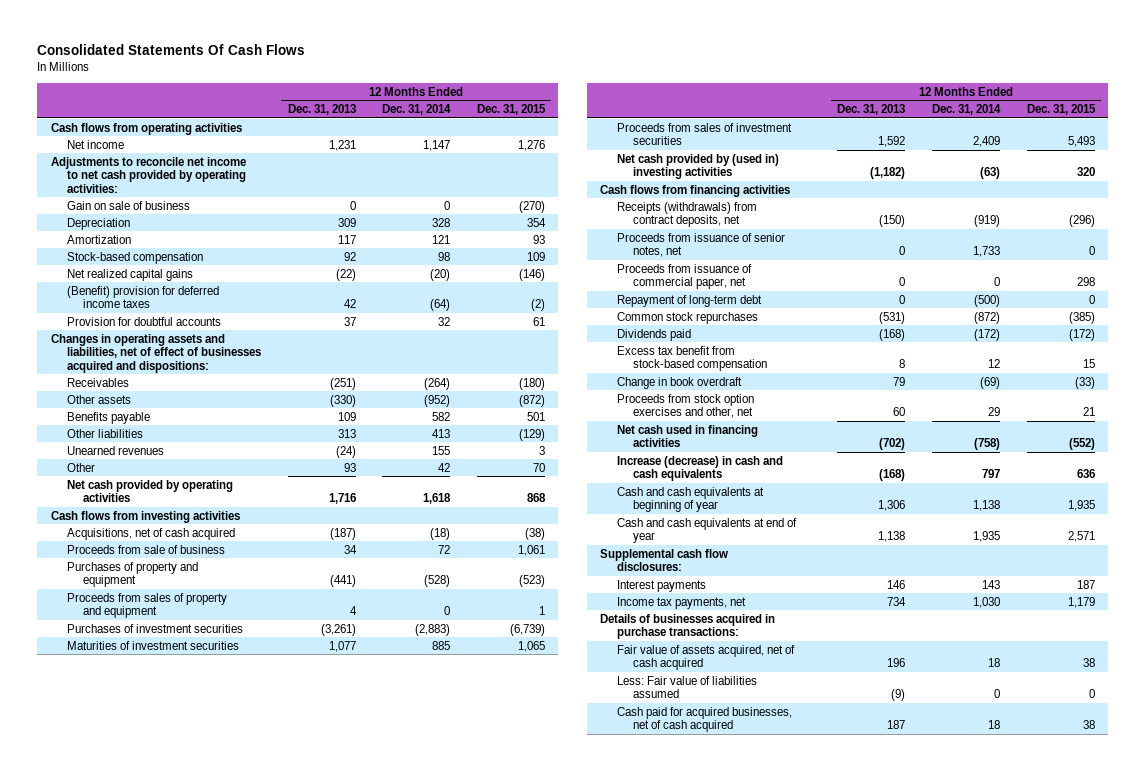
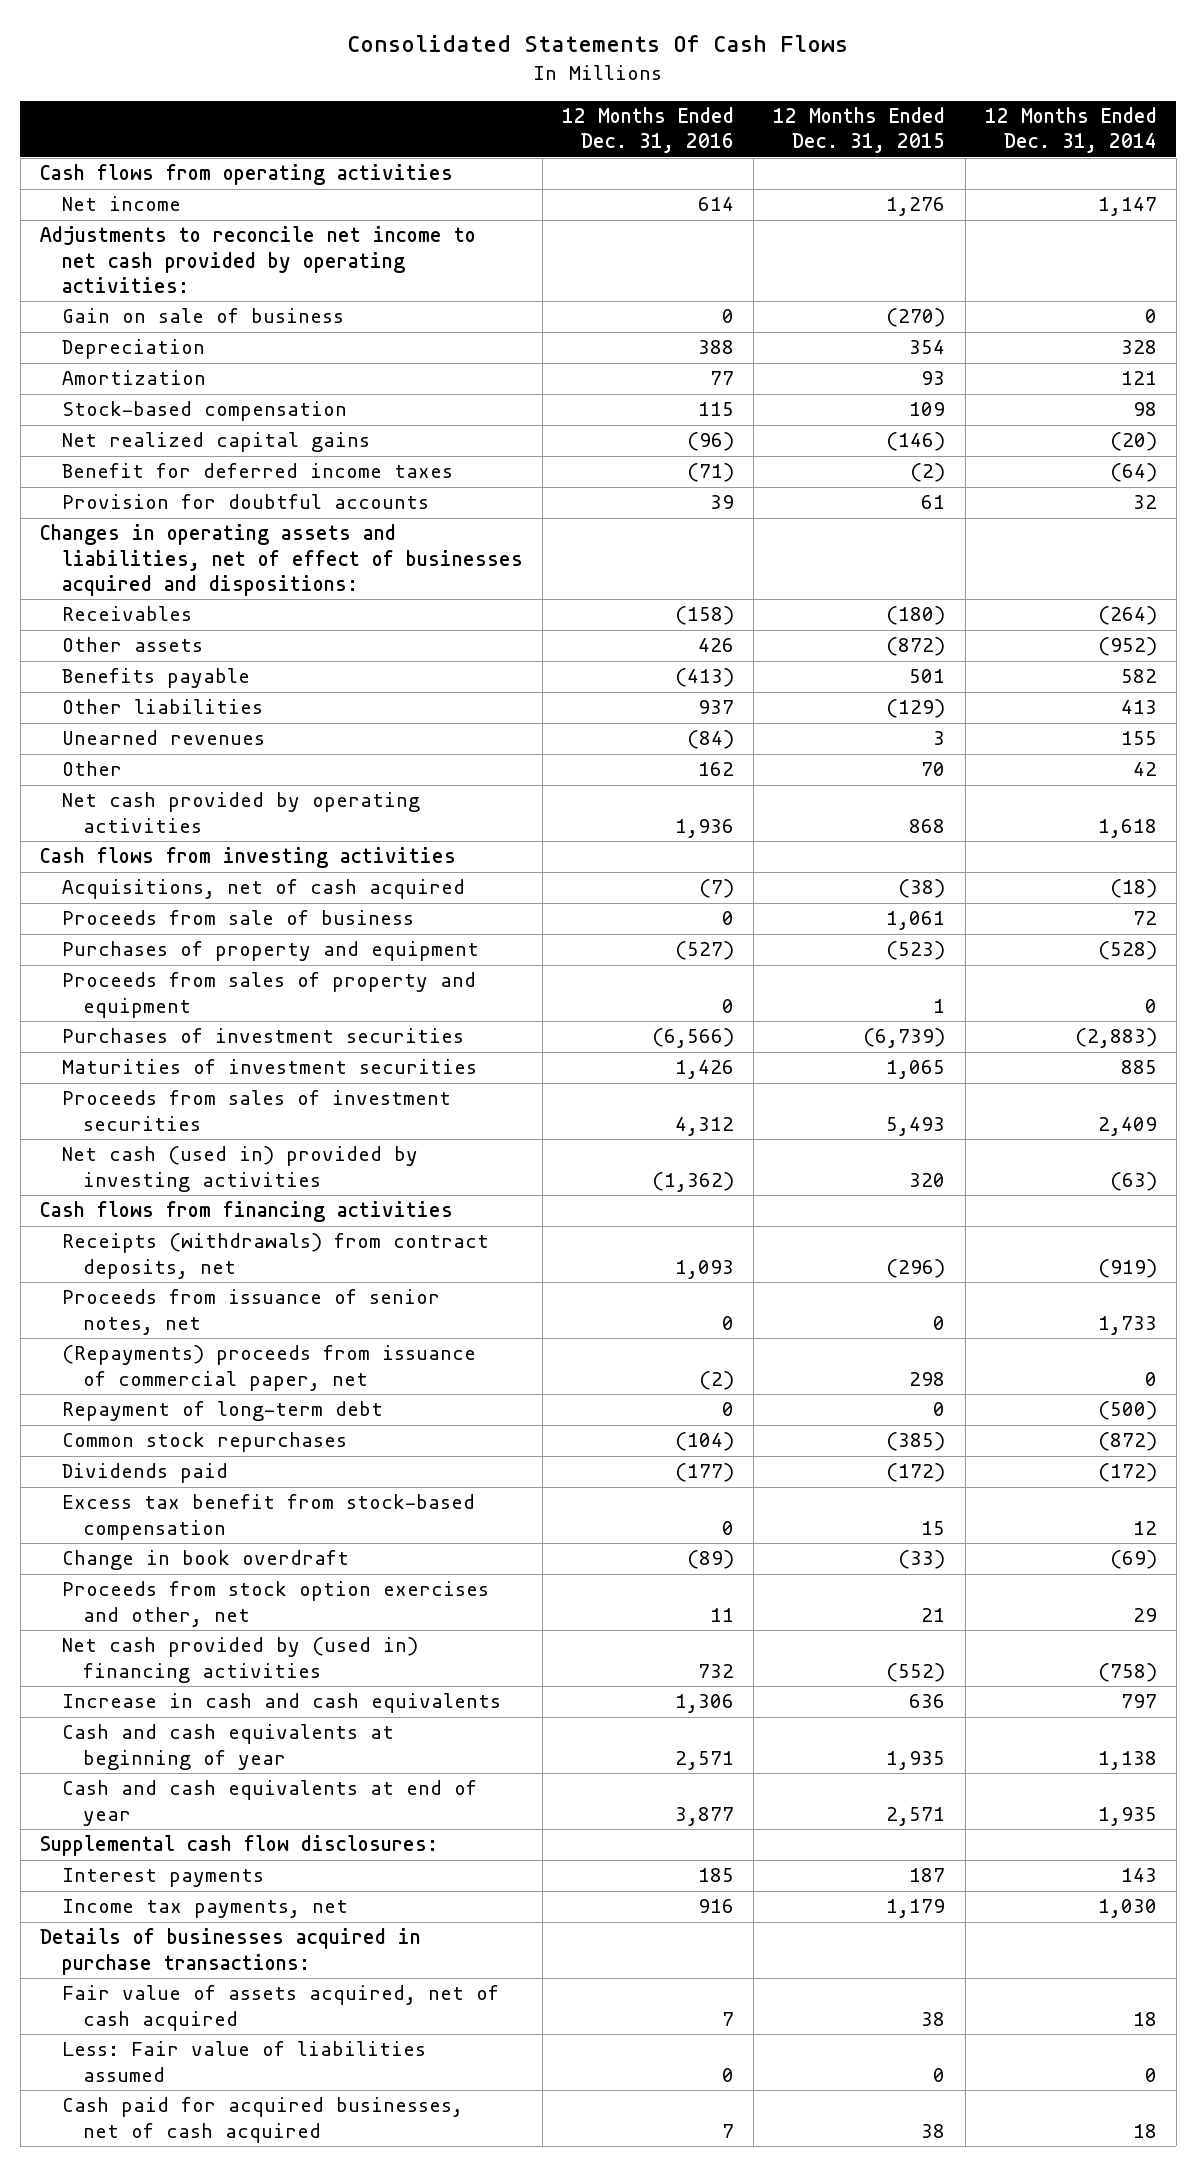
[287,104,356,116] Dec. 31, 2013 -> none
none -> [562,107,735,154] 12 Months Ended Dec. 31, 2016
[67,285,220,309] (Benefit) provision for deferred income taxes -> [61,463,453,479] Benefit for deferred income taxes
[616,153,779,180] Net cash provided by (used in) investing activities -> [61,1146,418,1192] Net cash (used in) provided by investing activities
[616,263,752,290] Proceeds from issuance of commercial paper, net -> [61,1345,476,1391] (Repayments) proceeds from issuance of commercial paper, net
[616,424,758,448] Net cash used in financing activities -> [61,1637,418,1683] Net cash provided by (used in) financing activities
[616,455,783,482] Increase (decrease) in cash and cash equivalents -> [61,1693,501,1714] Increase in cash and cash equivalents

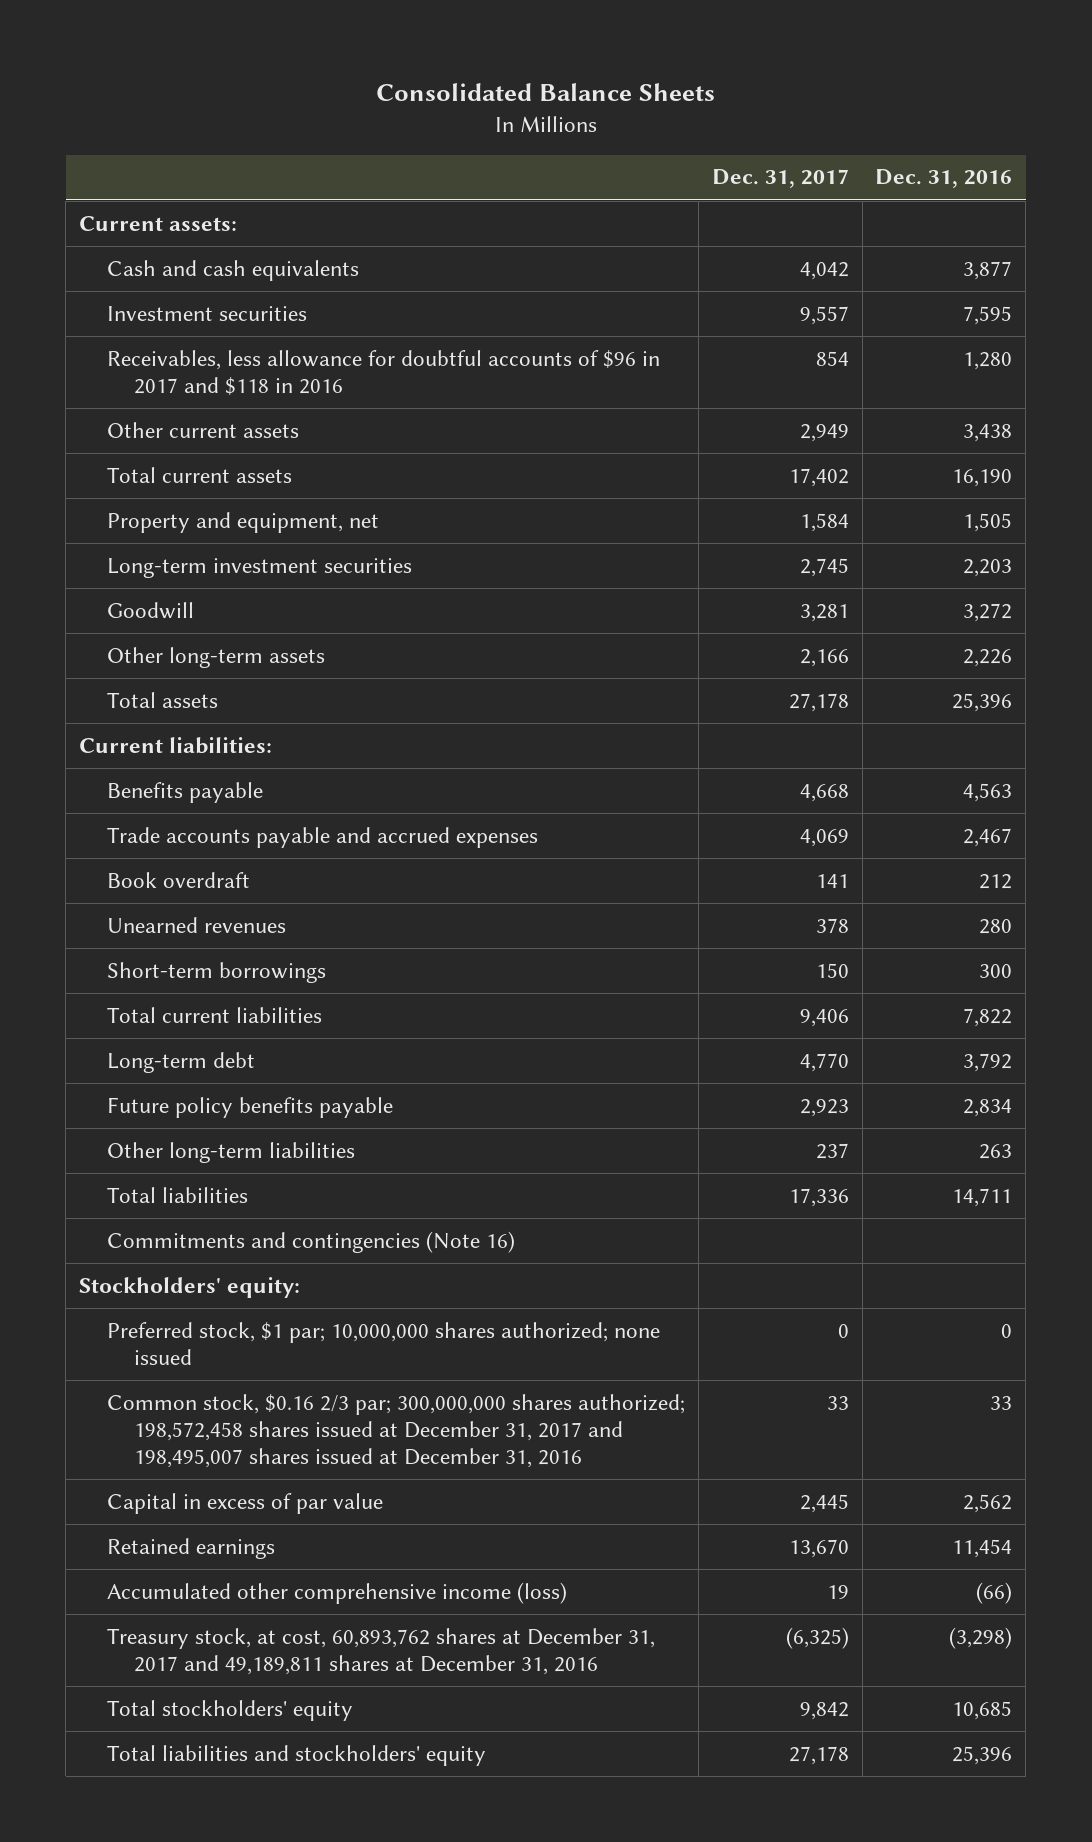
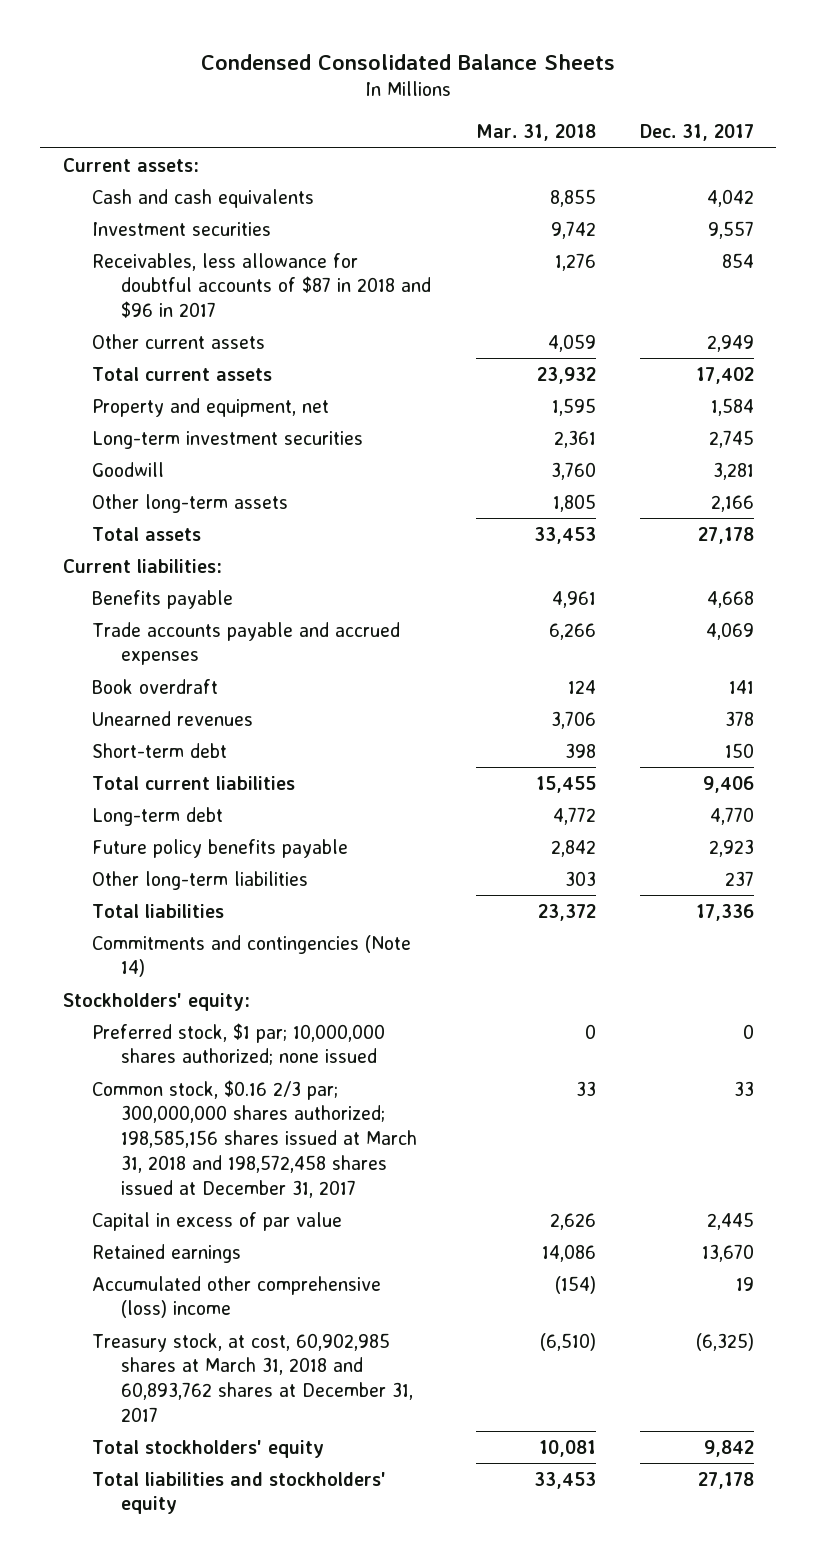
[375,83,715,102] Consolidated Balance Sheets -> [201,54,616,71] Condensed Consolidated Balance Sheets
[875,169,1013,189] Dec. 31, 2016 -> none
none -> [475,124,596,142] Mar. 31, 2018
[106,349,660,396] Receivables, less allowance for doubtful accounts of $96 in 2017 and $118 in 2016 -> [91,252,432,319] Receivables, less allowance for doubtful accounts of $87 in 2018 and $96 in 2017
[106,961,326,983] Short-term borrowings -> [91,742,227,758] Short-term debt
[106,1230,515,1253] Commitments and contingencies (Note 16) -> [91,934,411,978] Commitments and contingencies (Note 14)
[106,1393,685,1468] Common stock, $0.16 2/3 par; 300,000,000 shares authorized; 198,572,458 shares issued at December 31, 2017 and 198,495,007 shares issued at December 31, 2016 -> [91,1079,418,1198] Common stock, $0.16 2/3 par; 300,000,000 shares authorized; 198,585,156 shares issued at March 31, 2018 and 198,572,458 shares issued at December 31, 2017
[106,1581,567,1604] Accumulated other comprehensive income (loss) -> [91,1275,381,1319] Accumulated other comprehensive (loss) income
[106,1627,655,1675] Treasury stock, at cost, 60,893,762 shares at December 31, 2017 and 49,189,811 shares at December 31, 2016 -> [91,1332,414,1422] Treasury stock, at cost, 60,902,985 shares at March 31, 2018 and 60,893,762 shares at December 31, 2017

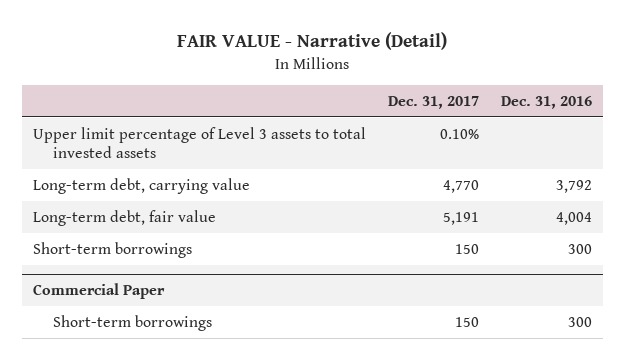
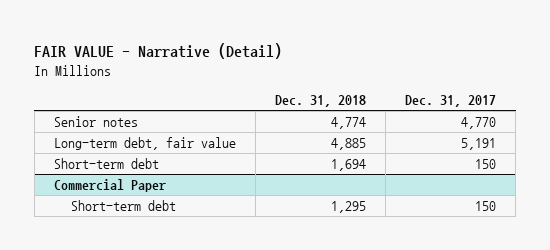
[500,95,592,109] Dec. 31, 2016 -> none
none -> [275,95,367,108] Dec. 31, 2018
[33,126,367,158] Upper limit percentage of Level 3 assets to total invested assets -> none
[33,177,251,194] Long-term debt, carrying value -> [53,116,138,128] Senior notes
[33,241,193,258] Short-term borrowings -> [53,158,159,170] Short-term debt
[52,314,212,331] Short-term borrowings -> [70,200,176,212] Short-term debt

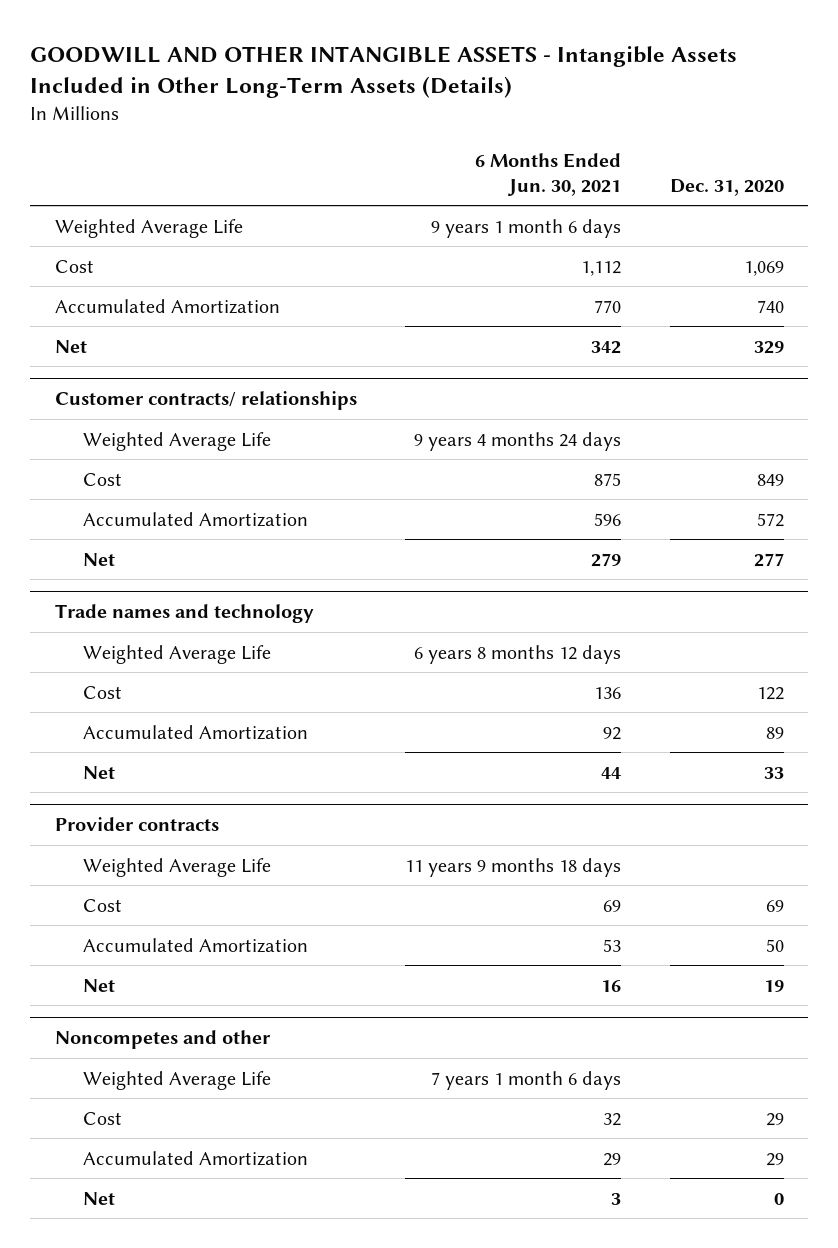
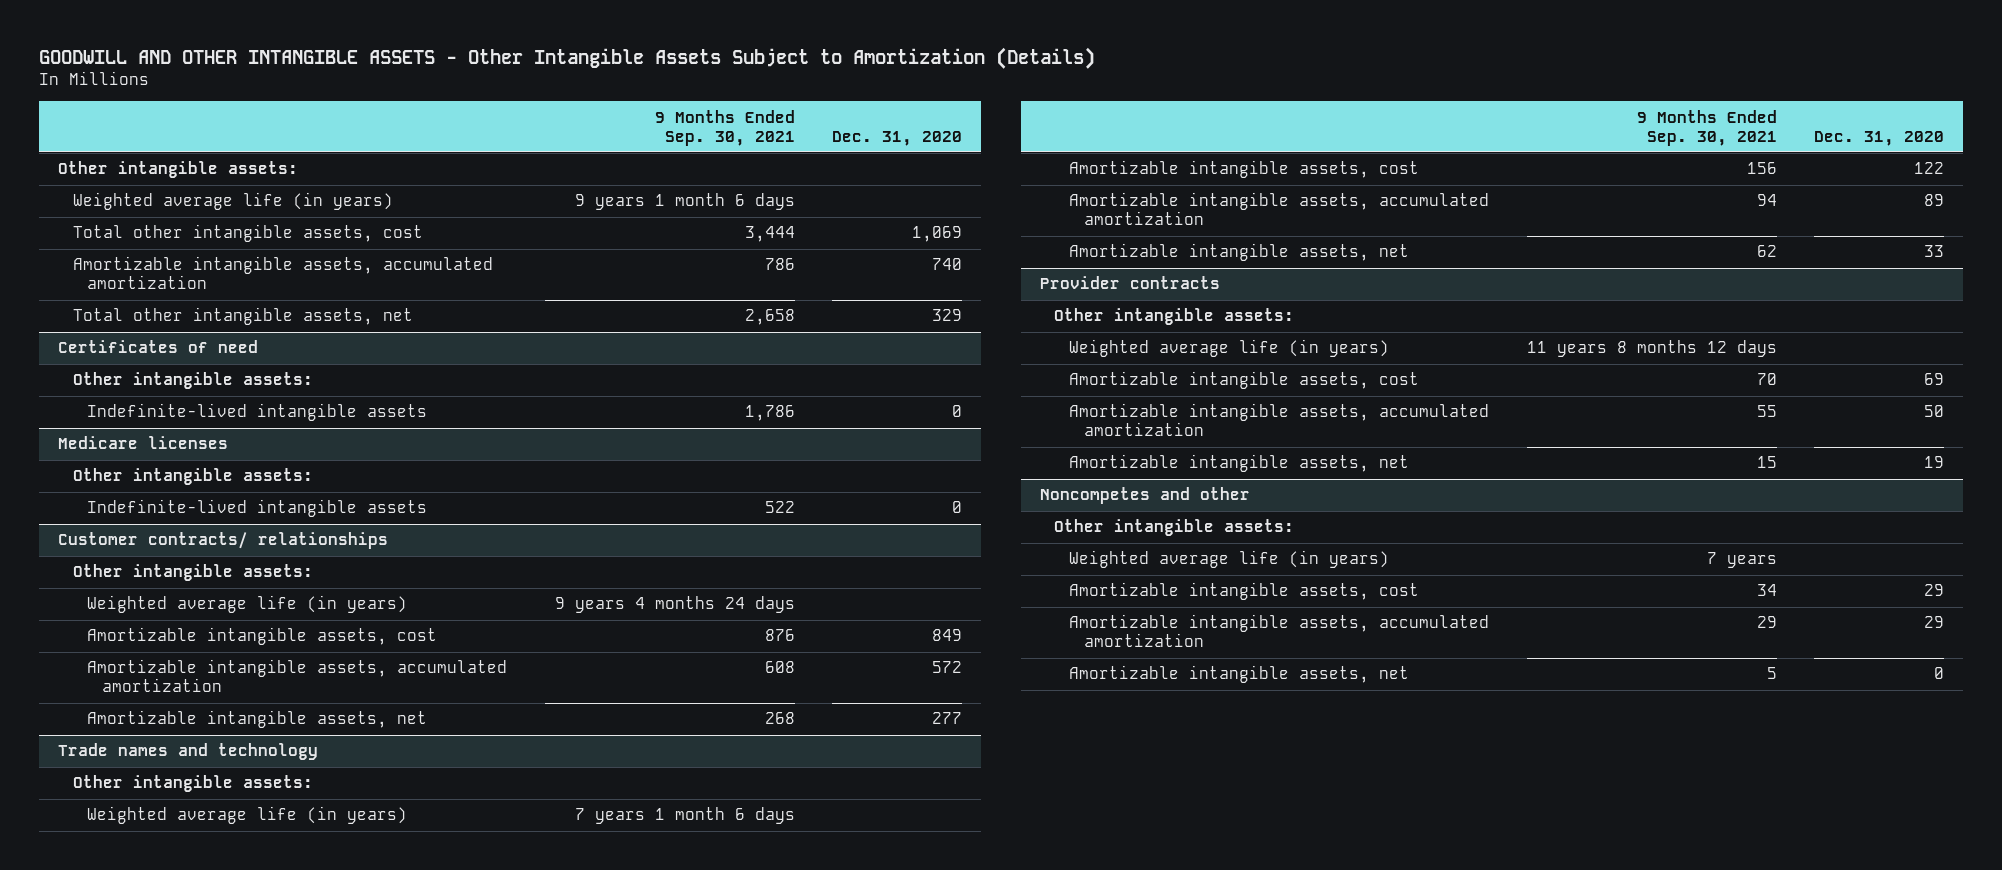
[30,45,738,98] GOODWILL AND OTHER INTANGIBLE ASSETS - Intangible Assets Included in Other Long-Term Assets (Details) -> [39,46,1096,69] GOODWILL AND OTHER INTANGIBLE ASSETS - Other Intangible Assets Subject to Amortization (Details)
[475,153,622,196] 6 Months Ended Jun. 30, 2021 -> none
none -> [654,109,795,146] 9 Months Ended Sep. 30, 2021
none -> [57,161,298,179] Other intangible assets:
[54,218,243,238] Weighted Average Life -> [72,192,393,211] Weighted average life (in years)
[54,259,94,273] Cost -> [72,224,423,243] Total other intangible assets, cost
[54,298,280,314] Accumulated Amortization -> [72,256,493,290] Amortizable intangible assets, accumulated amortization
[54,339,87,353] Net -> [72,307,413,326] Total other intangible assets, net
none -> [57,340,258,354] Certificates of need
none -> [72,372,313,390] Other intangible assets:
none -> [87,403,428,422] Indefinite-lived intangible assets
none -> [57,436,228,450] Medicare licenses
none -> [72,468,313,486] Other intangible assets:
none -> [87,499,428,518] Indefinite-lived intangible assets
none -> [72,564,313,582] Other intangible assets:
[83,431,272,451] Weighted Average Life -> [87,595,408,614] Weighted average life (in years)
[83,472,123,486] Cost -> [87,627,438,646] Amortizable intangible assets, cost
[83,511,309,527] Accumulated Amortization -> [87,659,508,693] Amortizable intangible assets, accumulated amortization
[83,552,116,566] Net -> [87,710,428,729] Amortizable intangible assets, net
none -> [72,775,313,793] Other intangible assets:
[83,644,272,664] Weighted Average Life -> [87,806,408,825] Weighted average life (in years)
[83,685,123,699] Cost -> [1069,160,1420,179] Amortizable intangible assets, cost
[83,724,309,740] Accumulated Amortization -> [1069,192,1490,226] Amortizable intangible assets, accumulated amortization
[83,765,116,779] Net -> [1069,243,1410,262] Amortizable intangible assets, net
none -> [1054,308,1295,326] Other intangible assets:
[83,857,272,877] Weighted Average Life -> [1069,339,1390,358] Weighted average life (in years)
[83,898,123,912] Cost -> [1069,371,1420,390] Amortizable intangible assets, cost
[83,937,309,953] Accumulated Amortization -> [1069,403,1490,437] Amortizable intangible assets, accumulated amortization
[83,978,116,992] Net -> [1069,454,1410,473] Amortizable intangible assets, net
none -> [1054,519,1295,537] Other intangible assets:
[83,1070,272,1090] Weighted Average Life -> [1069,550,1390,569] Weighted average life (in years)
[83,1111,123,1125] Cost -> [1069,582,1420,601] Amortizable intangible assets, cost
[83,1150,309,1166] Accumulated Amortization -> [1069,614,1490,648] Amortizable intangible assets, accumulated amortization
[83,1191,116,1205] Net -> [1069,665,1410,684] Amortizable intangible assets, net

